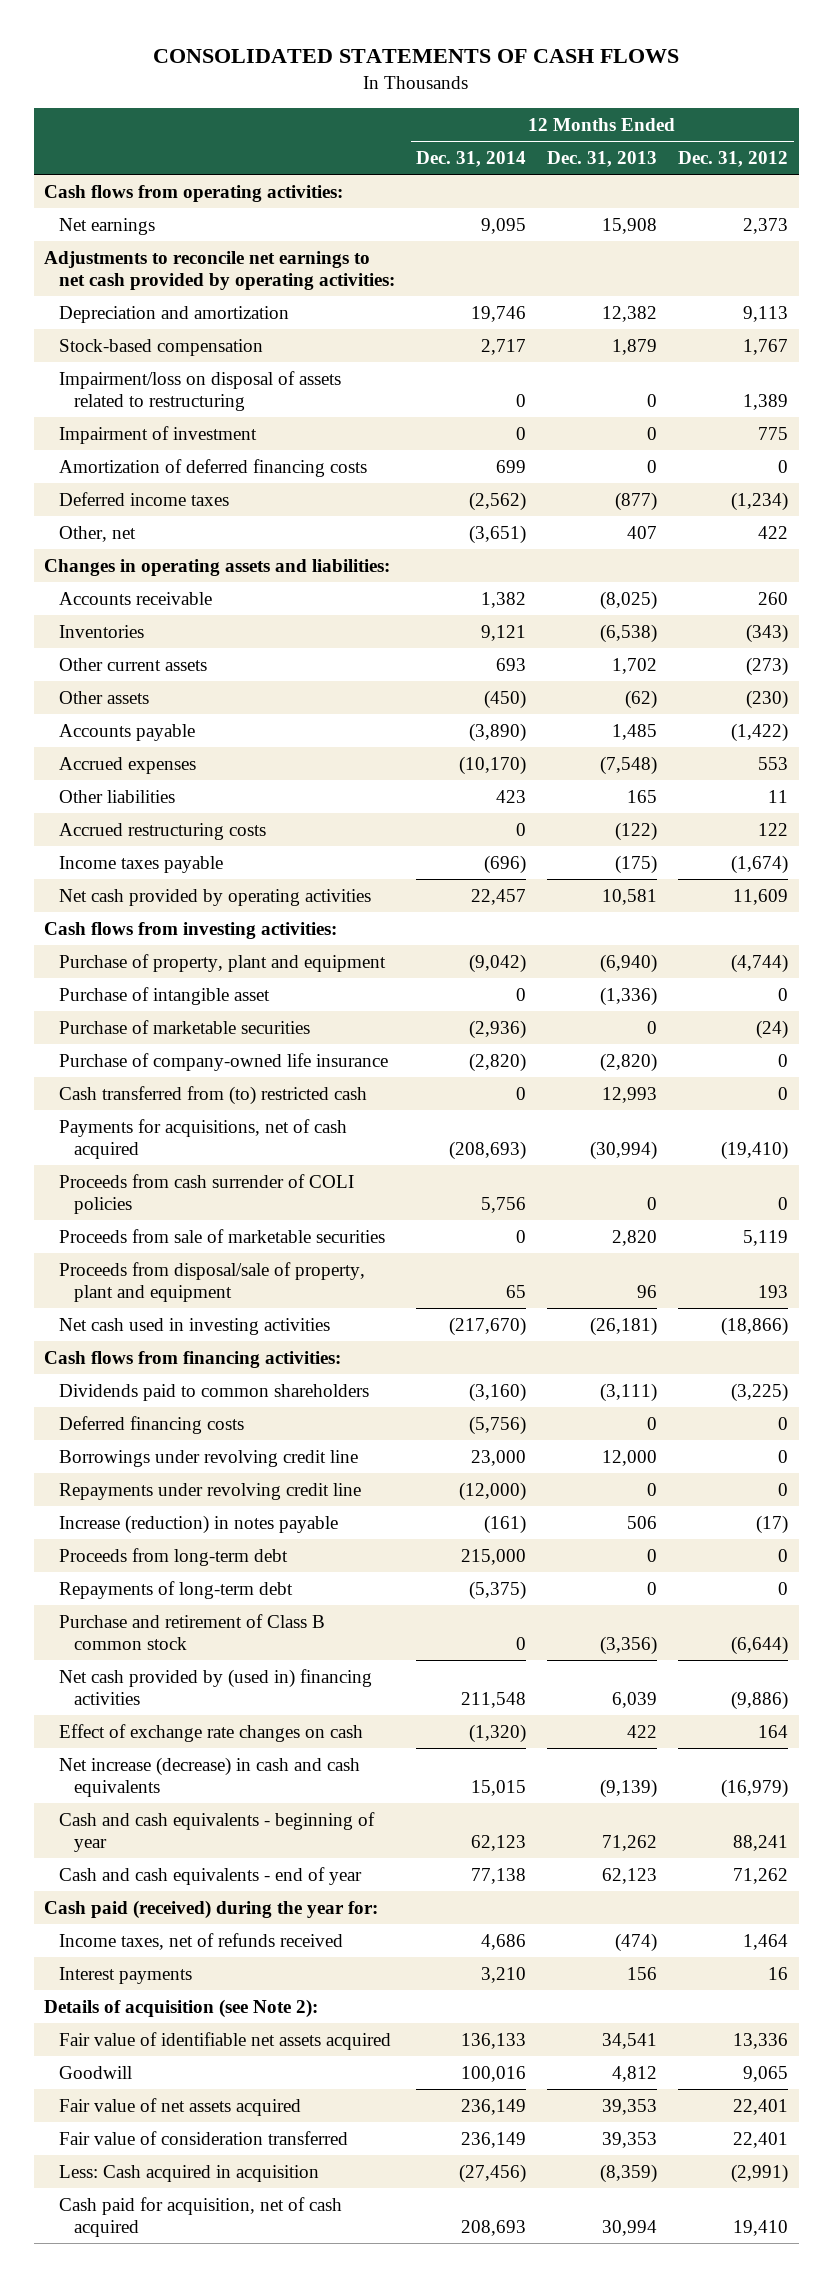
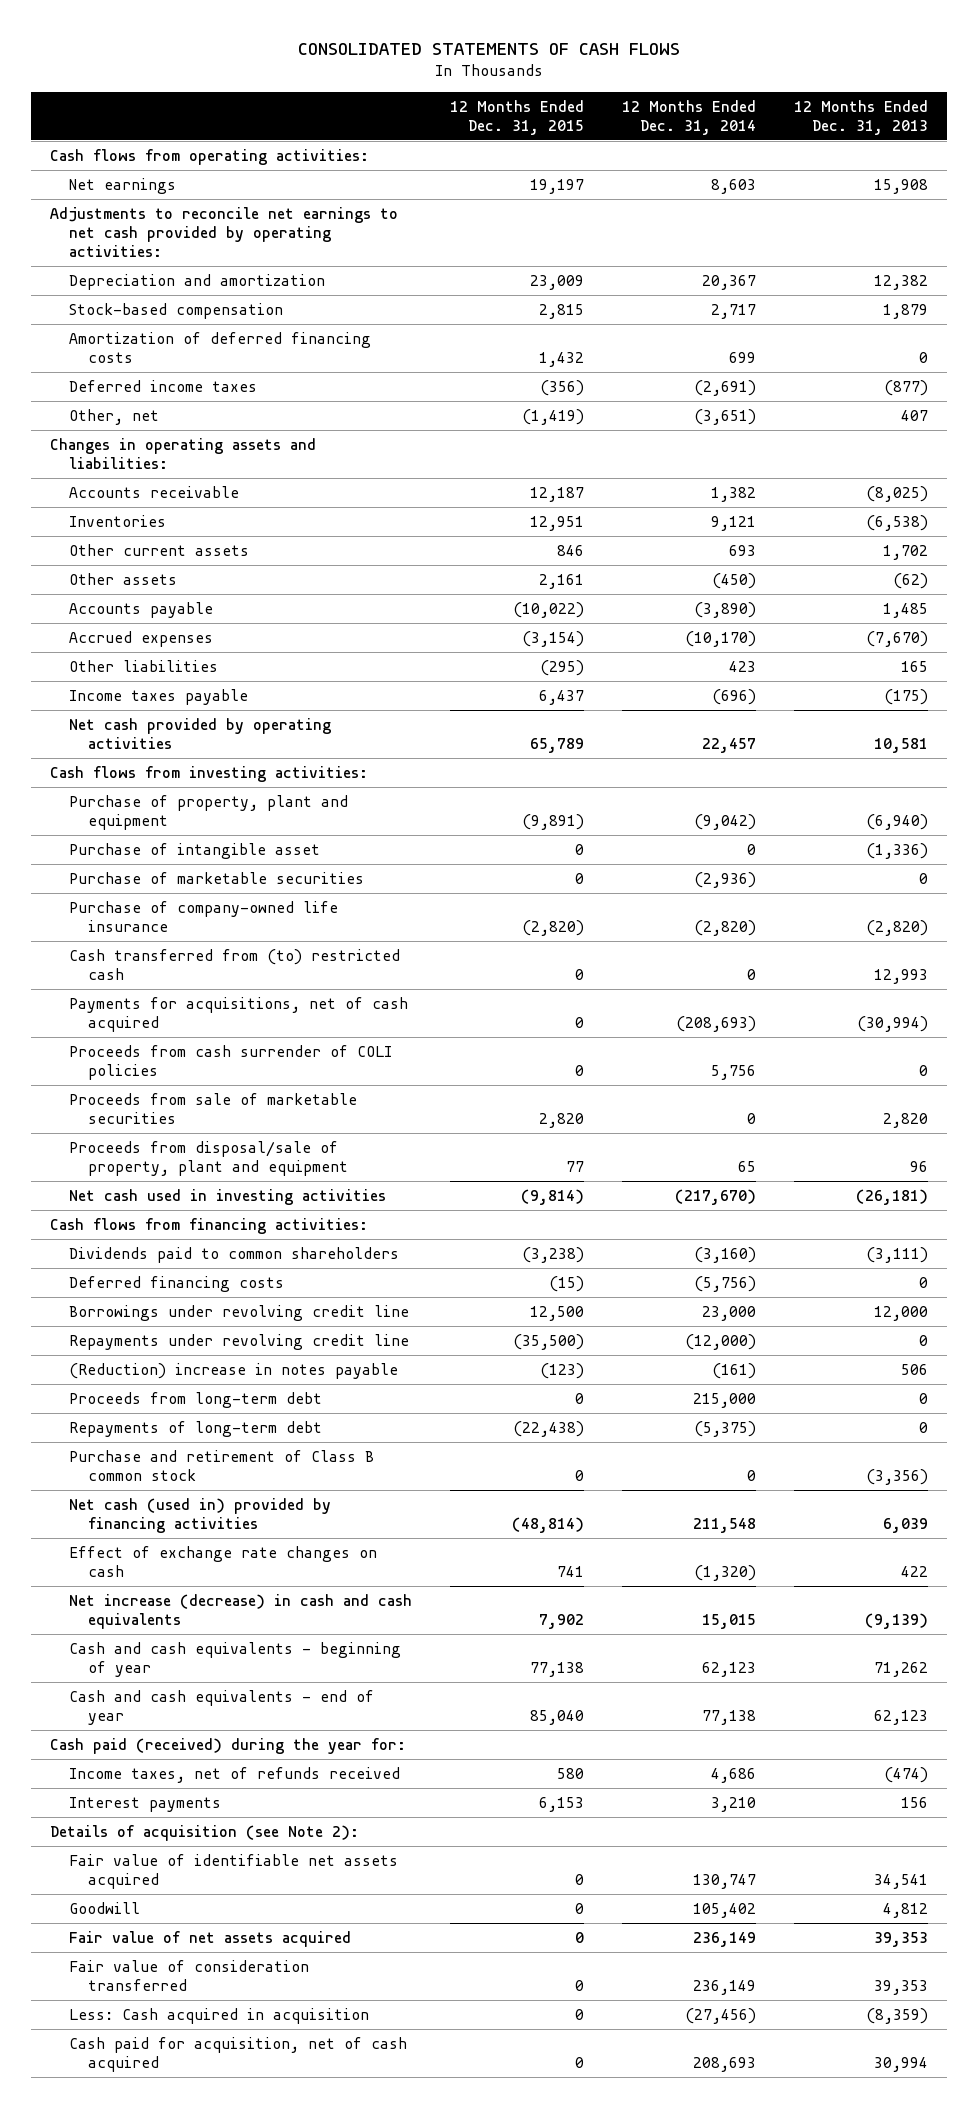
[678,150,789,167] Dec. 31, 2012 -> none
none -> [449,99,584,135] 12 Months Ended Dec. 31, 2015
[481,217,527,234] 9,095 -> [710,179,756,195] 8,603
[471,305,527,322] 19,746 -> [701,275,756,291] 20,367
[59,370,342,412] Impairment/loss on disposal of assets related to restructuring -> none
[59,425,258,444] Impairment of investment -> none
[469,491,527,511] (2,562) -> [693,380,756,397] (2,691)
[600,755,658,775] (7,548) -> [865,631,928,648] (7,670)
[59,822,267,840] Accrued restructuring costs -> none
[59,1514,339,1534] Increase (reduction) in notes payable -> [68,1363,398,1380] (Reduction) increase in notes payable
[59,1668,373,1706] Net cash provided by (used in) financing activities -> [68,1498,331,1533] Net cash (used in) provided by financing activities
[461,2032,527,2049] 136,133 -> [692,1873,756,1889] 130,747
[461,2065,527,2082] 100,016 -> [692,1903,756,1919] 105,402

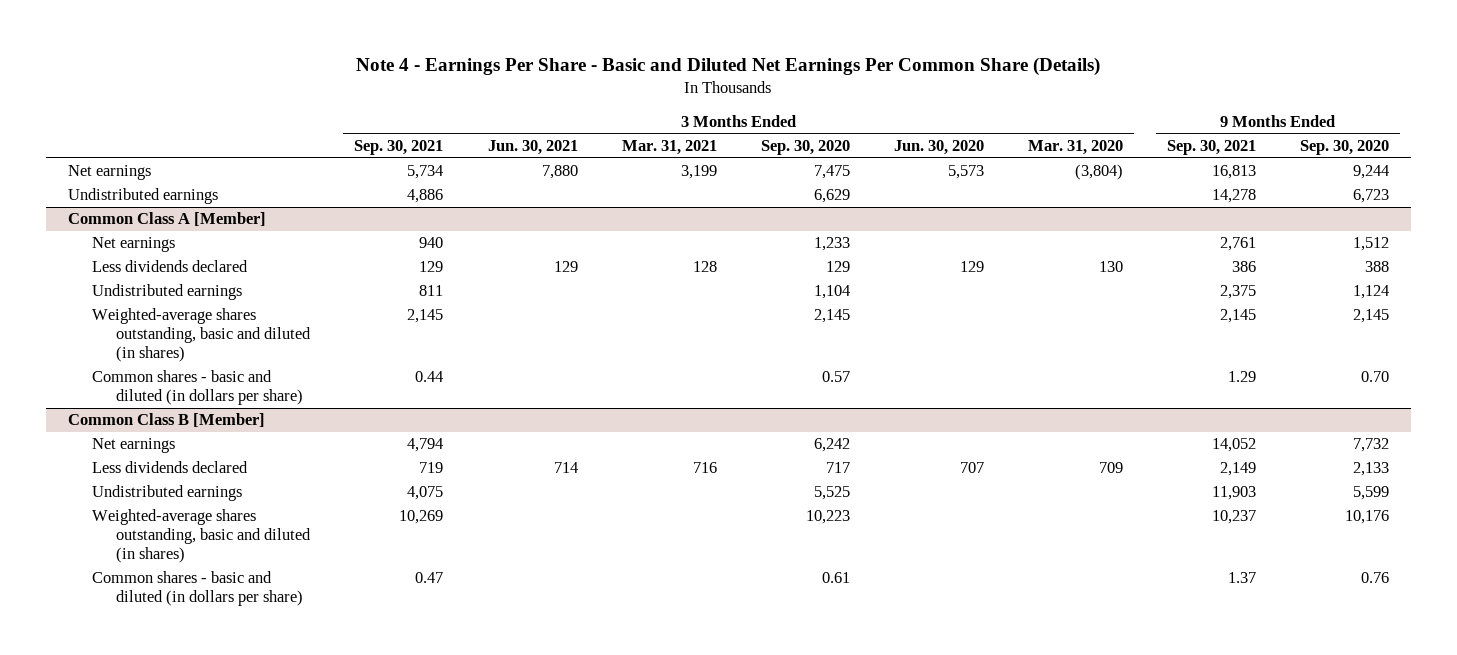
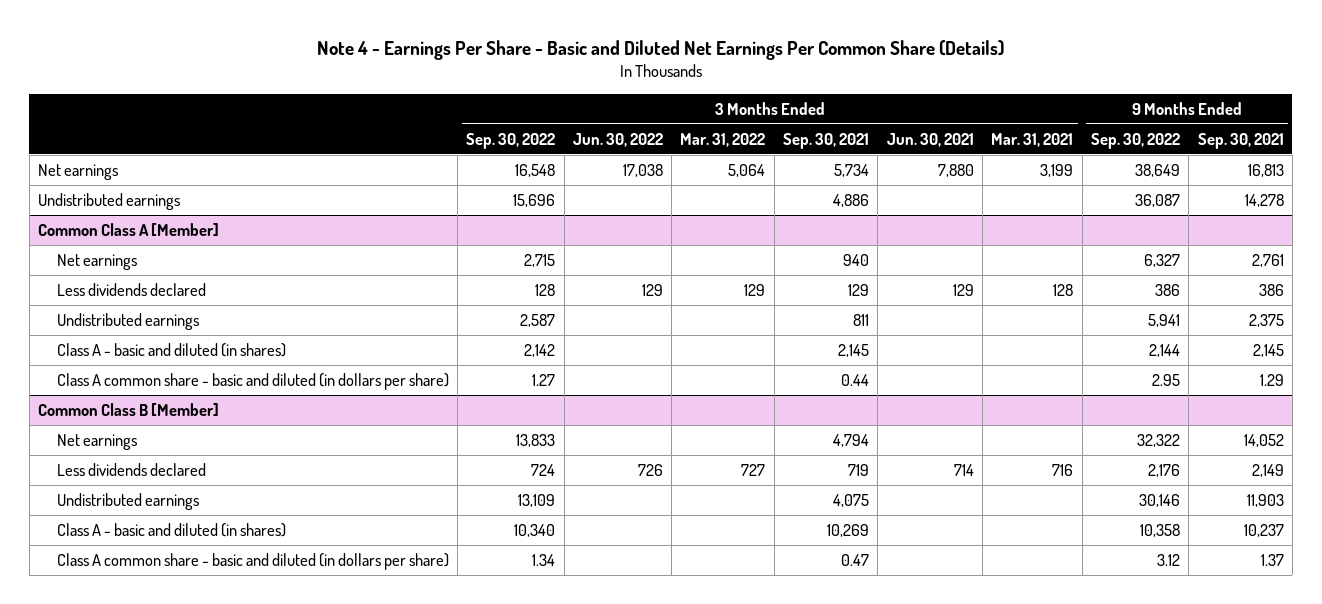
[760,139,850,155] Sep. 30, 2020 -> none
[893,139,984,155] Jun. 30, 2020 -> none
[1027,139,1123,155] Mar. 31, 2020 -> none
[1300,139,1390,155] Sep. 30, 2020 -> none
none -> [466,132,556,149] Sep. 30, 2022
none -> [572,132,663,147] Jun. 30, 2022
none -> [680,132,766,147] Mar. 31, 2022
none -> [1090,132,1180,149] Sep. 30, 2022
[92,308,312,363] Weighted-average shares outstanding, basic and diluted (in shares) -> [56,342,286,357] Class A - basic and diluted (in shares)
[92,370,304,406] Common shares - basic and diluted (in dollars per share) -> [56,372,449,390] Class A common share - basic and diluted (in dollars per share)
[92,509,312,564] Weighted-average shares outstanding, basic and diluted (in shares) -> [56,522,286,537] Class A - basic and diluted (in shares)
[92,571,304,607] Common shares - basic and diluted (in dollars per share) -> [56,552,449,570] Class A common share - basic and diluted (in dollars per share)

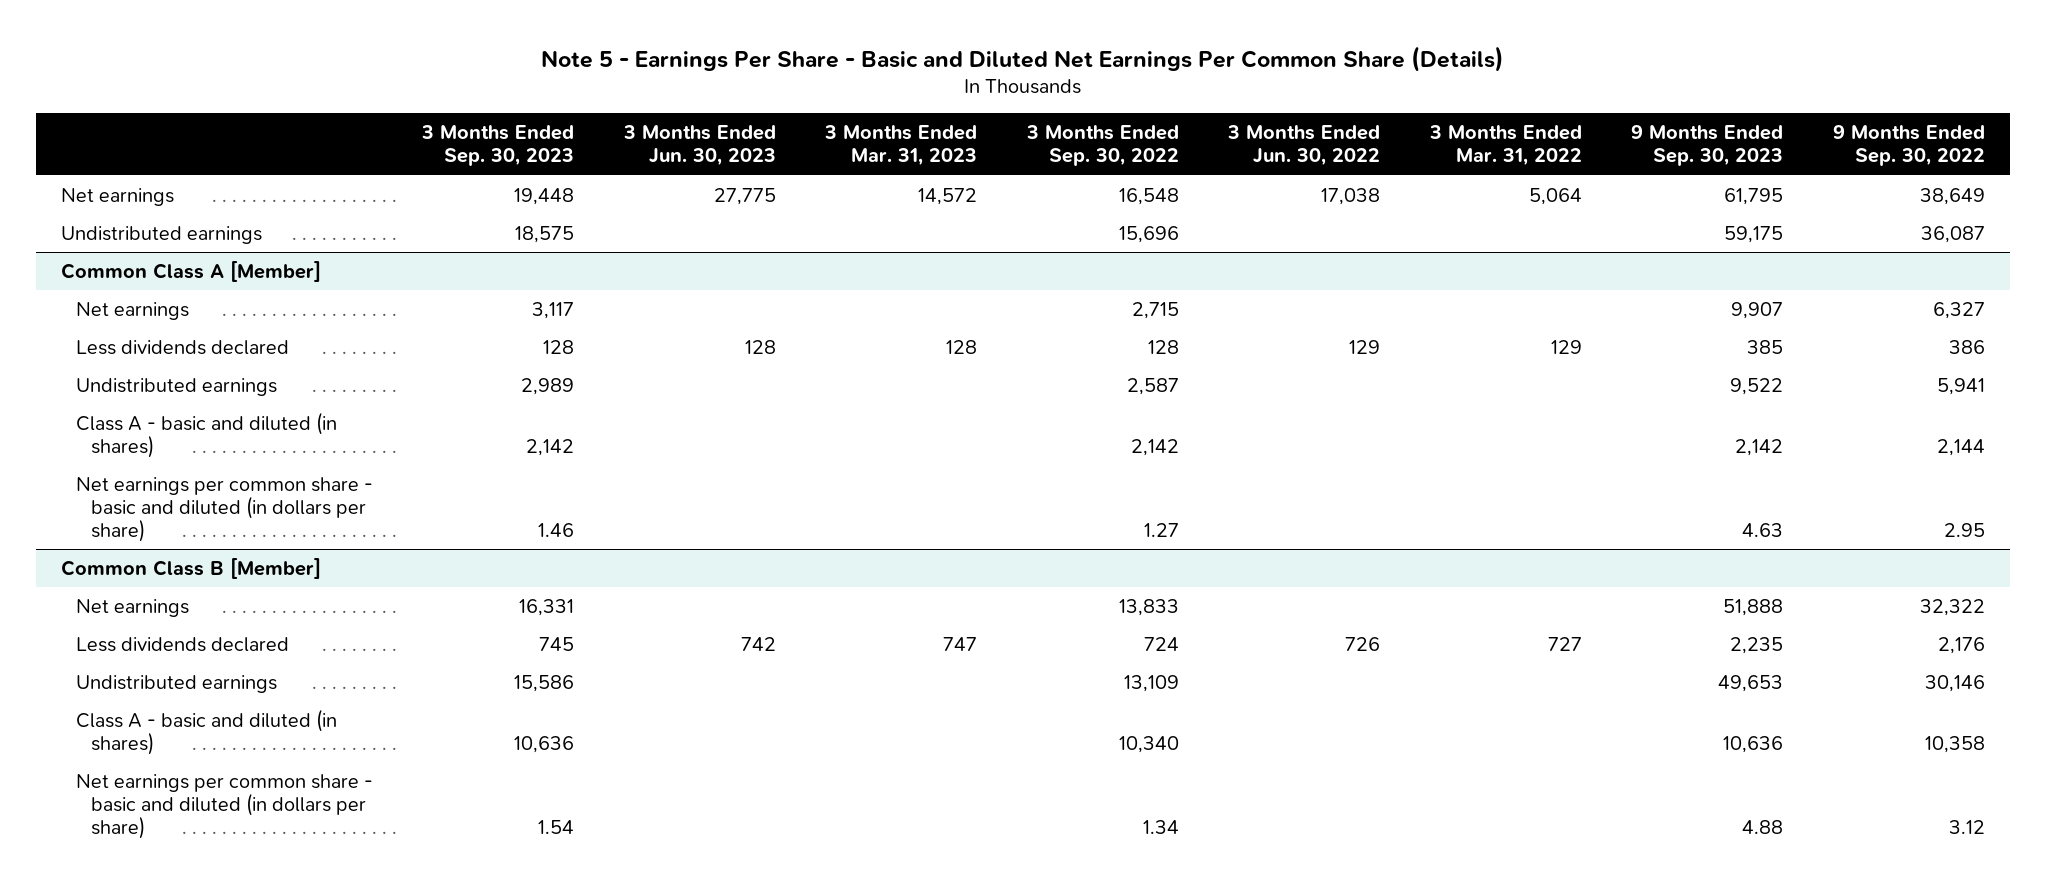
[316,40,1004,61] Note 4 - Earnings Per Share - Basic and Diluted Net Earnings Per Common Share (Details) -> [540,45,1504,72] Note 5 - Earnings Per Share - Basic and Diluted Net Earnings Per Common Share (Details)
[783,132,870,149] Sep. 30, 2021 -> none
[886,132,974,147] Jun. 30, 2021 -> none
[991,132,1074,147] Mar. 31, 2021 -> none
[1197,132,1284,149] Sep. 30, 2021 -> none
none -> [421,125,575,167] 3 Months Ended Sep. 30, 2023
none -> [622,125,776,167] 3 Months Ended Jun. 30, 2023
none -> [824,125,978,167] 3 Months Ended Mar. 31, 2023
none -> [1631,125,1784,167] 9 Months Ended Sep. 30, 2023
[56,372,449,390] Class A common share - basic and diluted (in dollars per share) -> [75,476,373,542] Net earnings per common share - basic and diluted (in dollars per share)
[56,552,449,570] Class A common share - basic and diluted (in dollars per share) -> [75,773,373,839] Net earnings per common share - basic and diluted (in dollars per share)

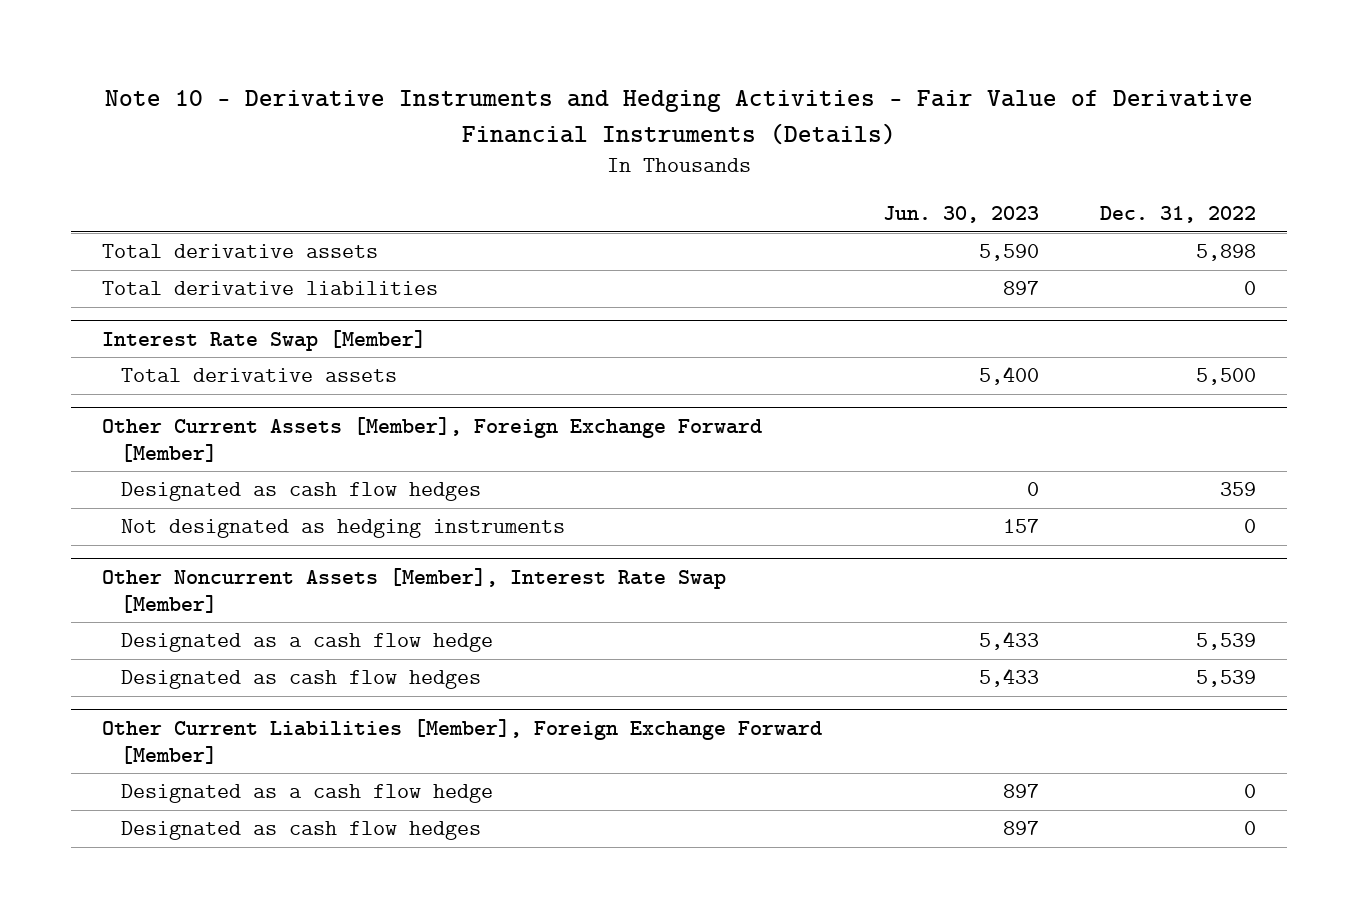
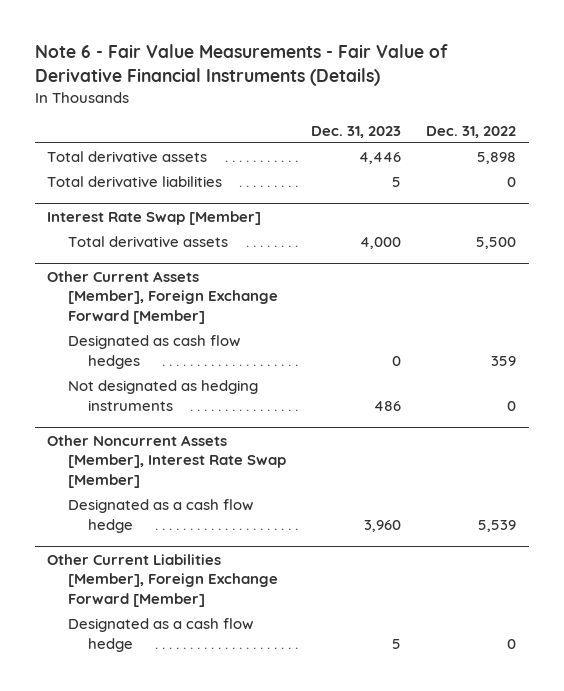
[104,90,1253,145] Note 10 - Derivative Instruments and Hedging Activities - Fair Value of Derivative Financial Instruments (Details) -> [34,44,448,87] Note 6 - Fair Value Measurements - Fair Value of Derivative Financial Instruments (Details)
[882,206,1039,224] Jun. 30, 2023 -> none
none -> [310,125,401,138] Dec. 31, 2023
[120,670,481,690] Designated as cash flow hedges -> none
[120,821,481,841] Designated as cash flow hedges -> none

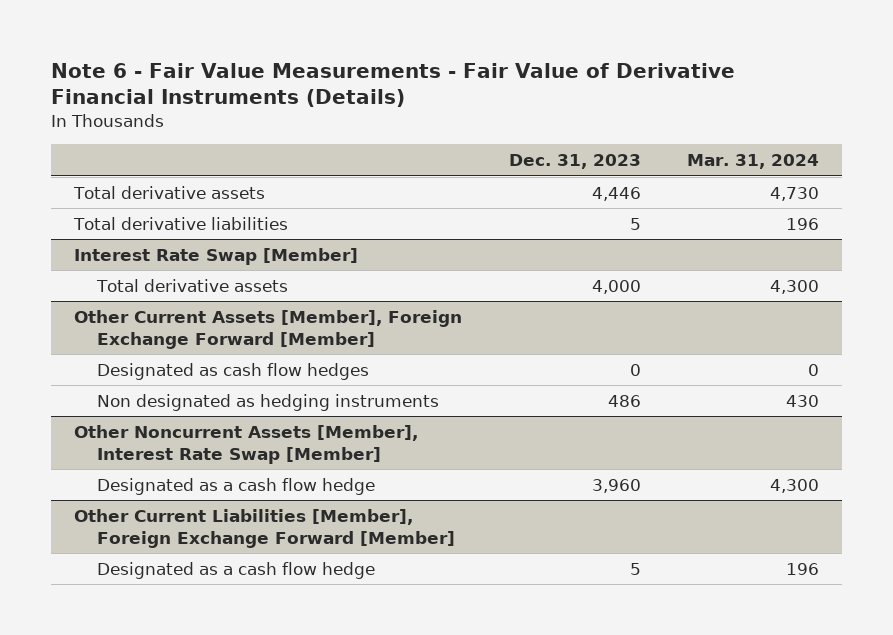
[426,125,517,138] Dec. 31, 2022 -> none
none -> [687,154,820,170] Mar. 31, 2024
[67,379,258,411] Not designated as hedging instruments -> [97,393,440,411] Non designated as hedging instruments

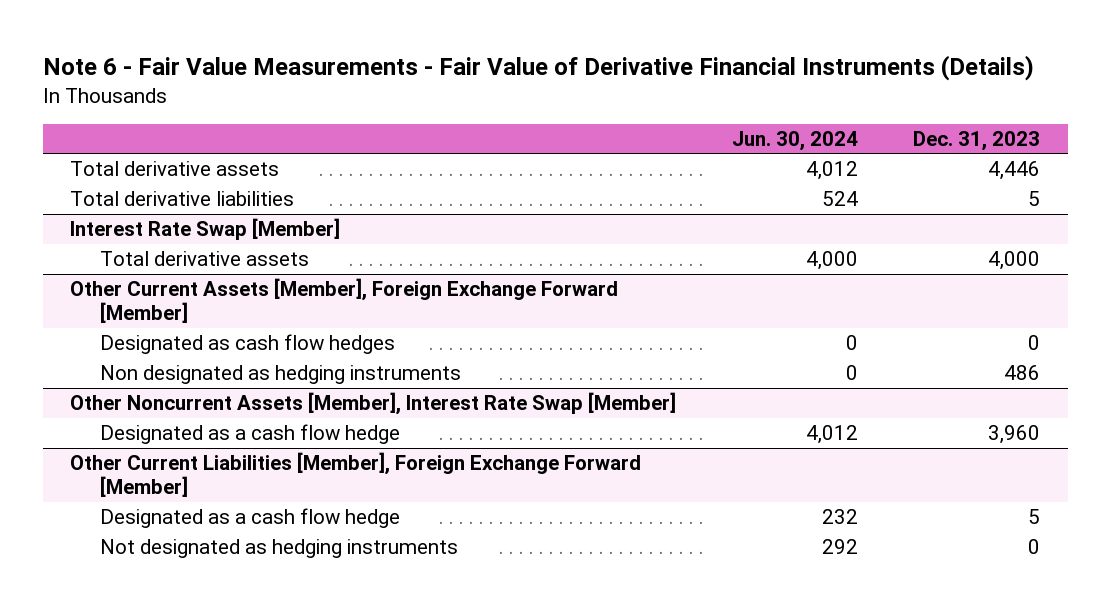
[687,154,820,170] Mar. 31, 2024 -> none
none -> [731,130,858,151] Jun. 30, 2024
none -> [99,539,458,559] Not designated as hedging instruments

